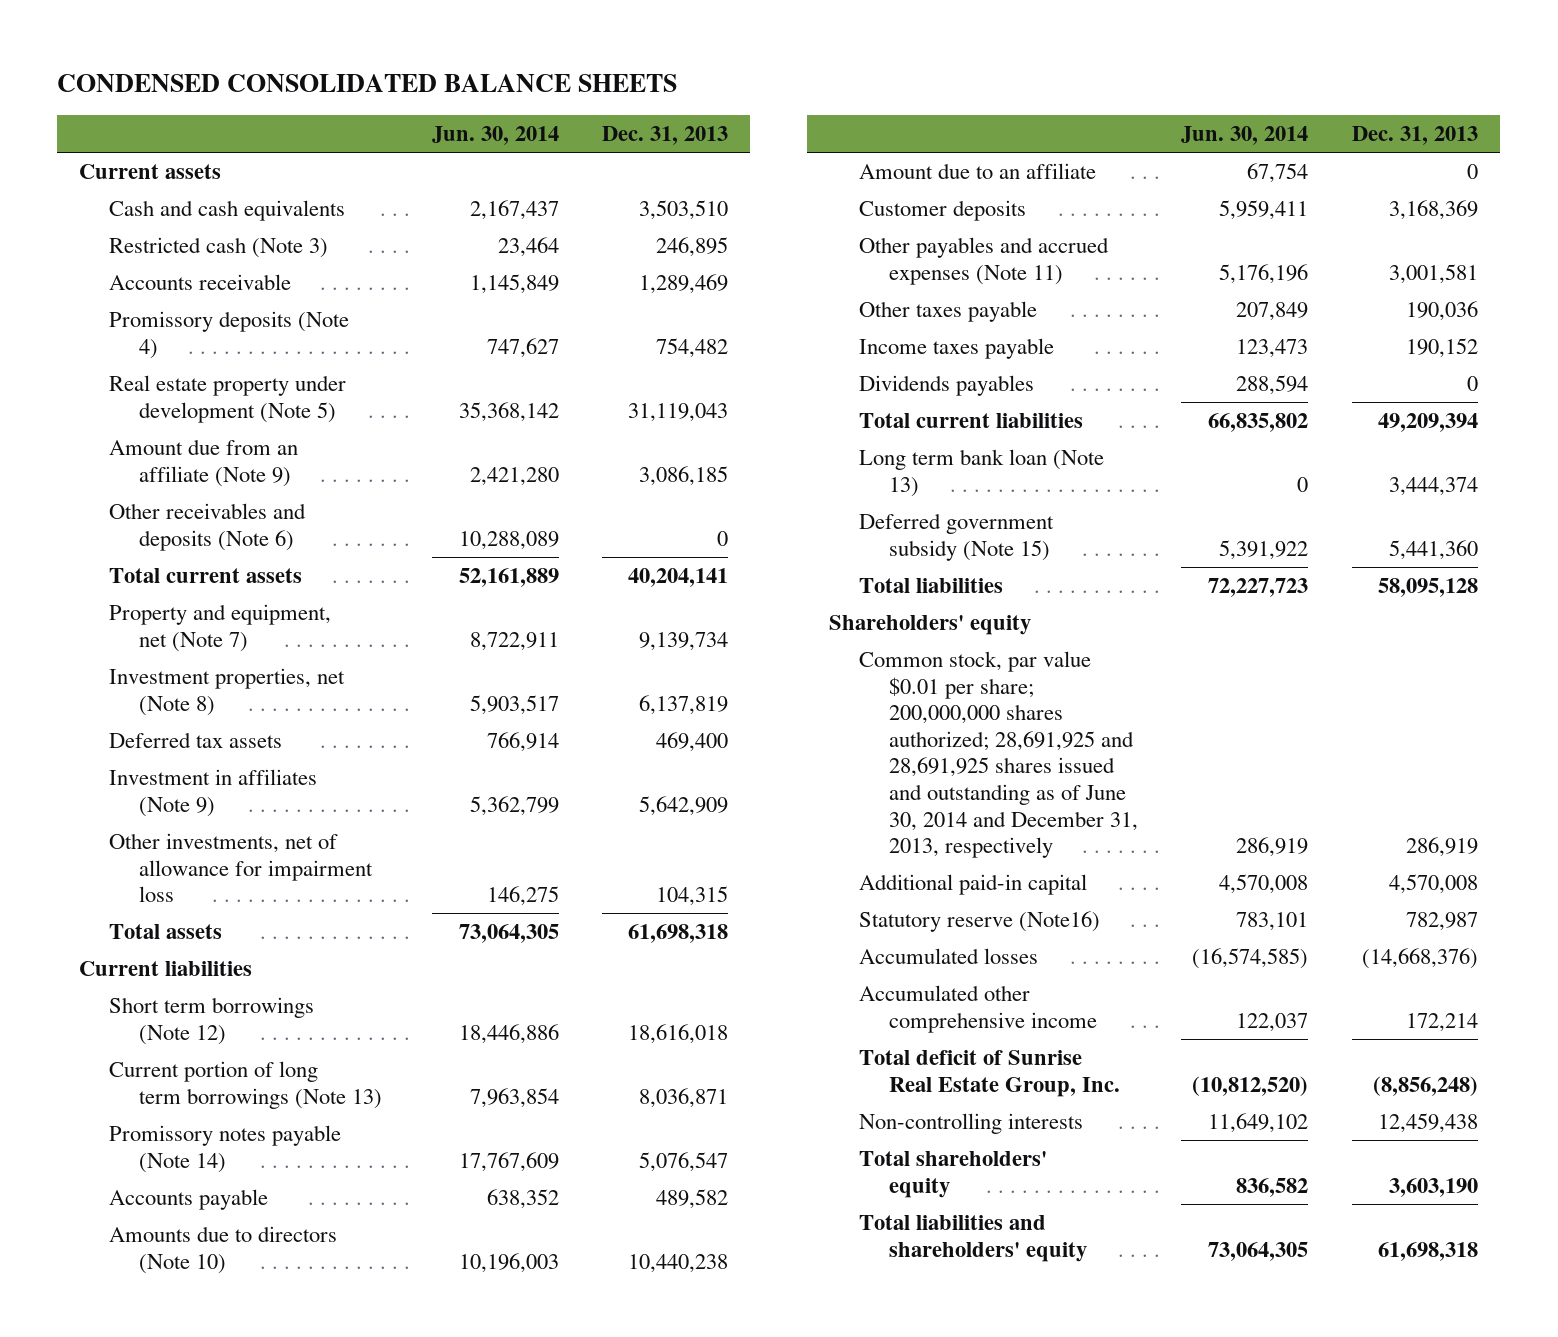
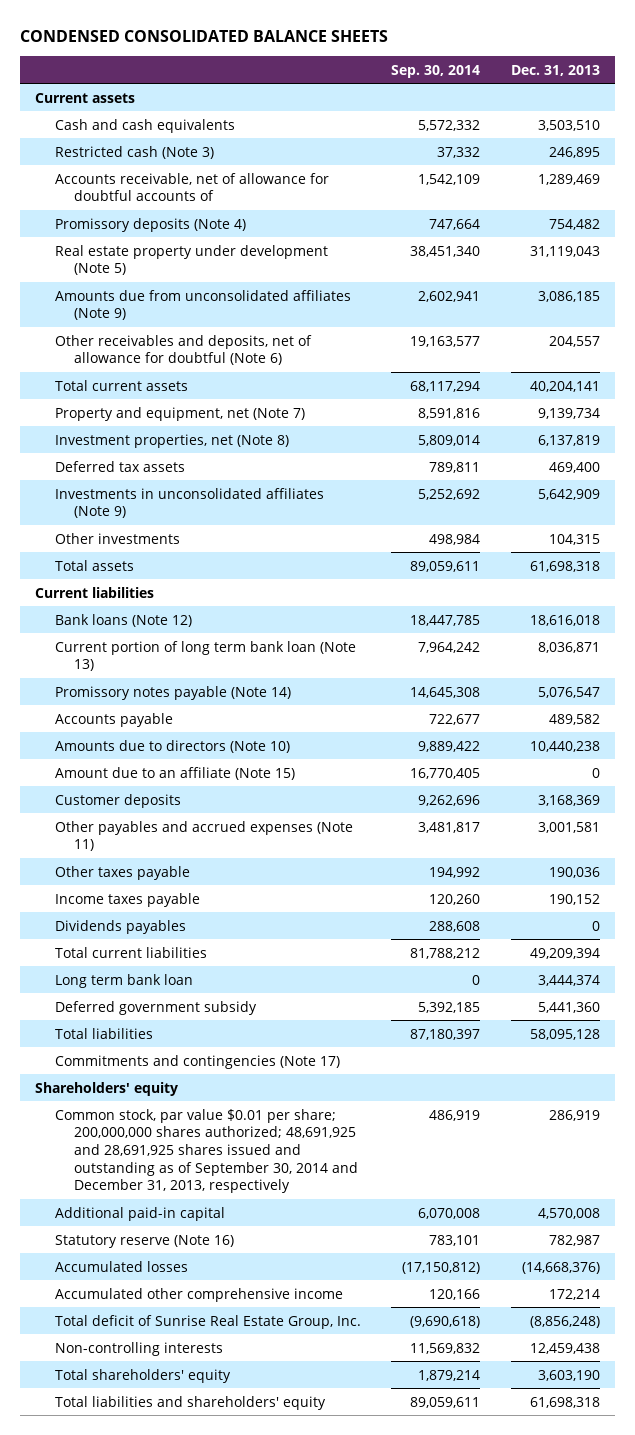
[431,126,559,146] Jun. 30, 2014 -> none
none -> [391,64,481,78] Sep. 30, 2014
[108,274,291,291] Accounts receivable -> [54,172,329,202] Accounts receivable, net of allowance for doubtful accounts of
[108,439,298,487] Amount due from an affiliate (Note 9) -> [54,289,351,321] Amounts due from unconsolidated affiliates (Note 9)
[108,503,306,551] Other receivables and deposits (Note 6) -> [54,334,312,366] Other receivables and deposits, net of allowance for doubtful (Note 6)
[717,530,729,546] 0 -> [548,335,600,347] 204,557
[108,769,317,817] Investment in affiliates (Note 9) -> [54,487,324,519] Investments in unconsolidated affiliates (Note 9)
[108,833,373,903] Other investments, net of allowance for impairment loss -> [54,532,180,544] Other investments
[108,997,314,1045] Short term borrowings (Note 12) -> [54,613,192,627] Bank loans (Note 12)
[108,1061,382,1109] Current portion of long term borrowings (Note 13) -> [54,640,356,672] Current portion of long term bank loan (Note 13)
[858,163,1096,180] Amount due to an affiliate -> [54,766,295,780] Amount due to an affiliate (Note 15)
[858,449,1104,497] Long term bank loan (Note 13) -> [54,973,193,988] Long term bank loan
[858,513,1054,561] Deferred government subsidy (Note 15) -> [54,1000,257,1015] Deferred government subsidy
none -> [54,1054,340,1069] Commitments and contingencies (Note 17)
[858,651,1138,859] Common stock, par value $0.01 per share; 200,000,000 shares authorized; 28,691,925 and 28,691,925 shares issued and outstanding as of June 30, 2014 and December 31, 2013, respectively -> [54,1108,359,1194] Common stock, par value $0.01 per share; 200,000,000 shares authorized; 48,691,925 and 28,691,925 shares issued and outstanding as of September 30, 2014 and December 31, 2013, respectively
[858,911,1100,933] Statutory reserve (Note16) -> [54,1234,234,1248] Statutory reserve (Note 16)

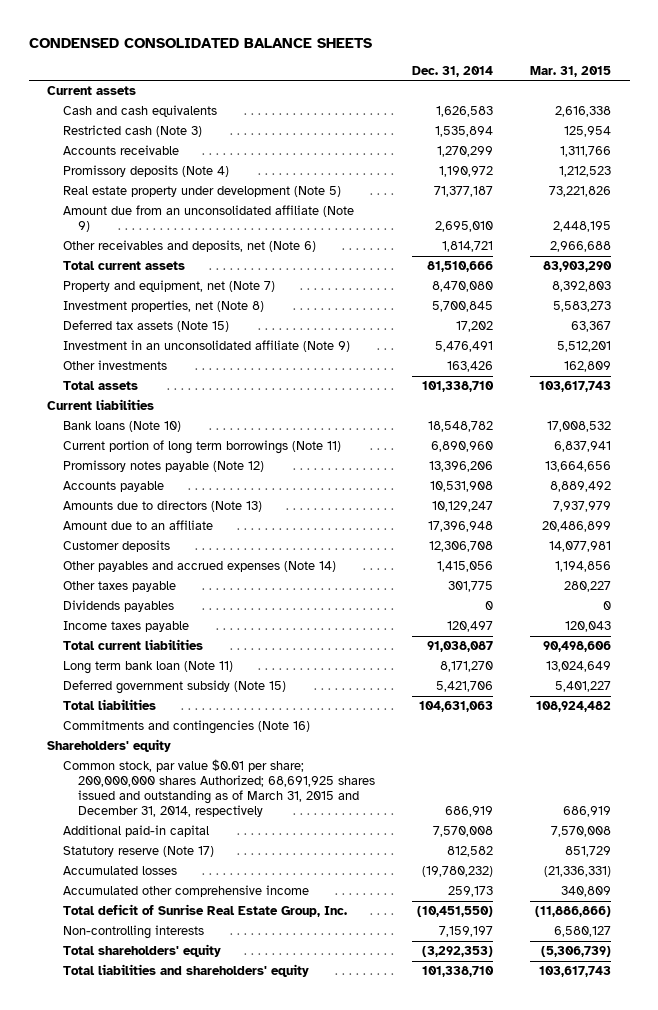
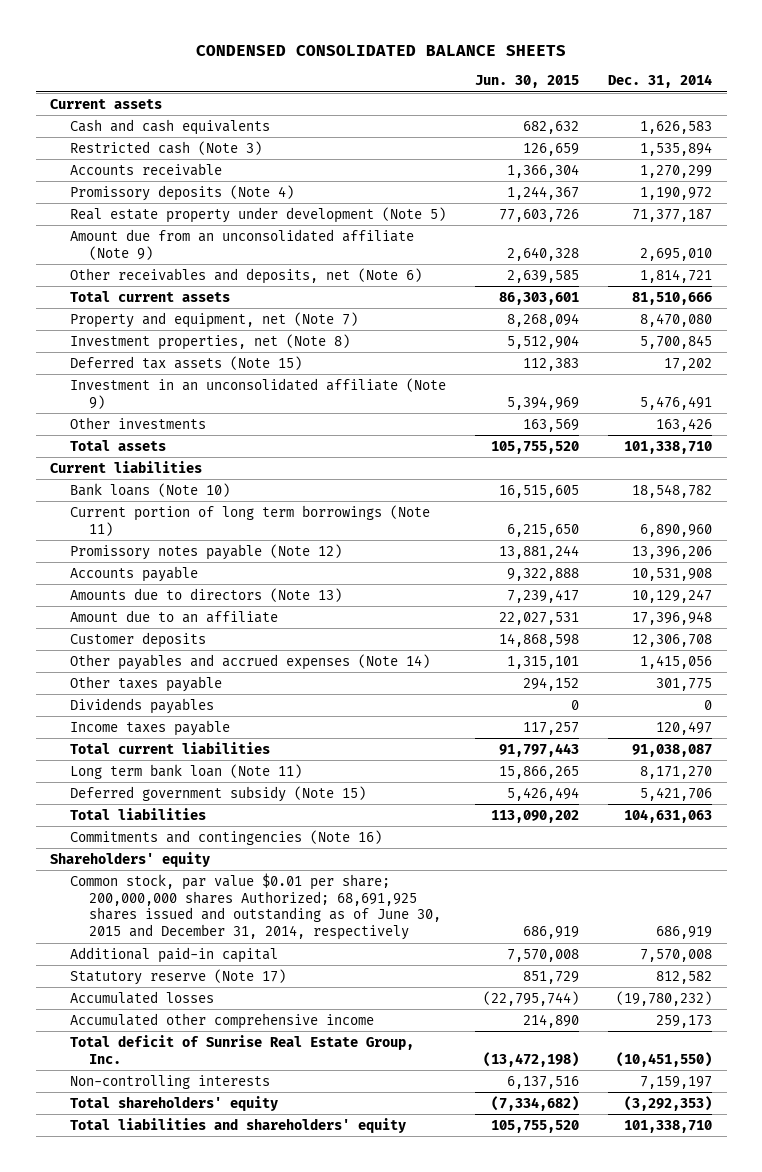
[530,65,612,77] Mar. 31, 2015 -> none
none -> [475,75,580,89] Jun. 30, 2015
[62,759,375,817] Common stock, par value $0.01 per share; 200,000,000 shares Authorized; 68,691,925 shares issued and outstanding as of March 31, 2015 and December 31, 2014, respectively -> [69,872,442,941] Common stock, par value $0.01 per share; 200,000,000 shares Authorized; 68,691,925 shares issued and outstanding as of June 30, 2015 and December 31, 2014, respectively

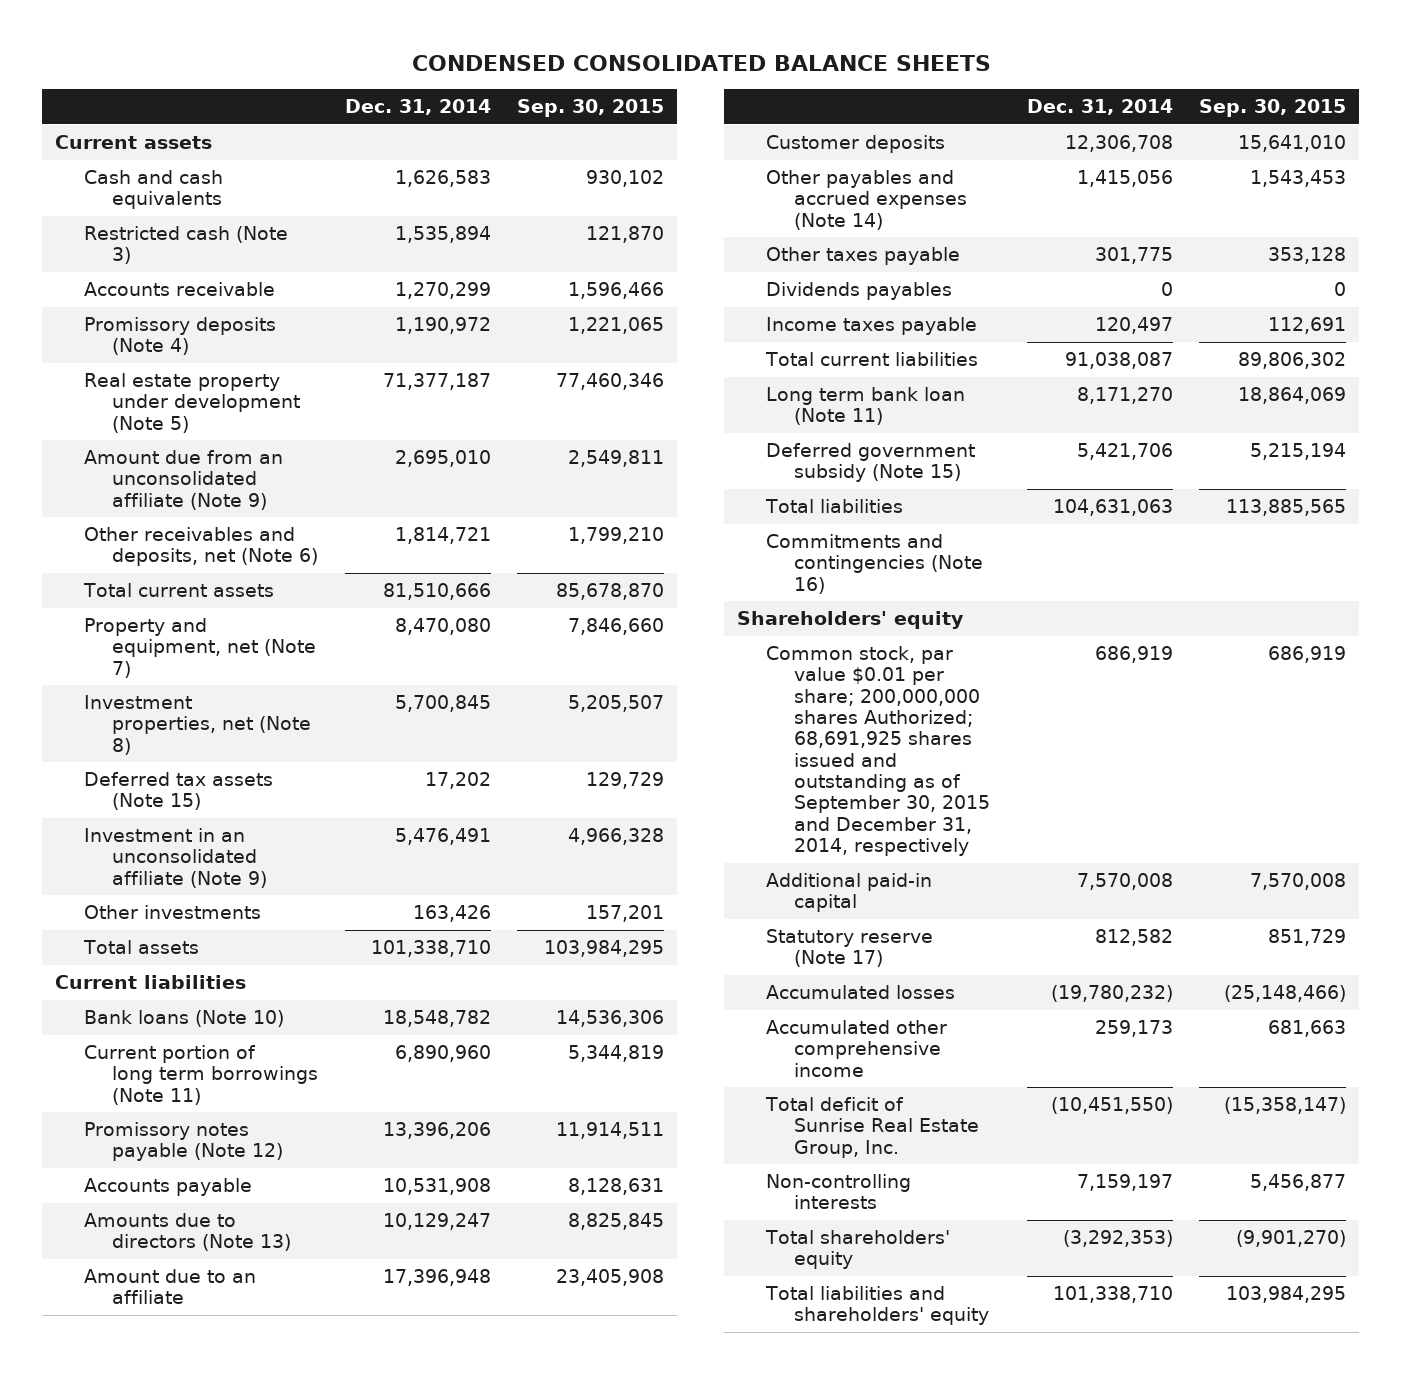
[475,75,580,89] Jun. 30, 2015 -> none
none -> [517,99,665,118] Sep. 30, 2015
[69,872,442,941] Common stock, par value $0.01 per share; 200,000,000 shares Authorized; 68,691,925 shares issued and outstanding as of June 30, 2015 and December 31, 2014, respectively -> [765,646,991,857] Common stock, par value $0.01 per share; 200,000,000 shares Authorized; 68,691,925 shares issued and outstanding as of September 30, 2015 and December 31, 2014, respectively

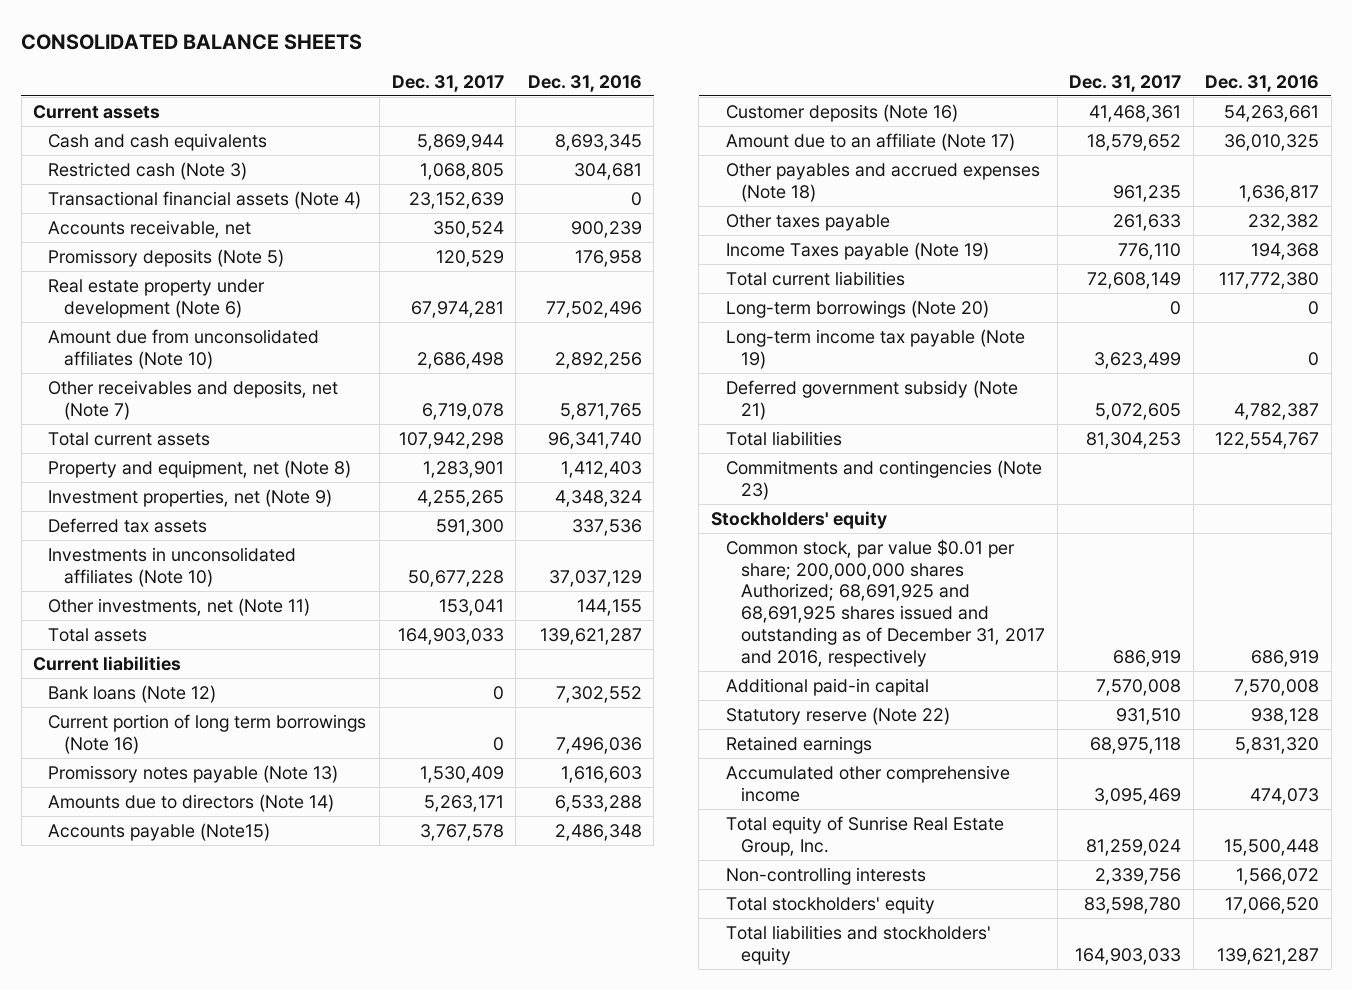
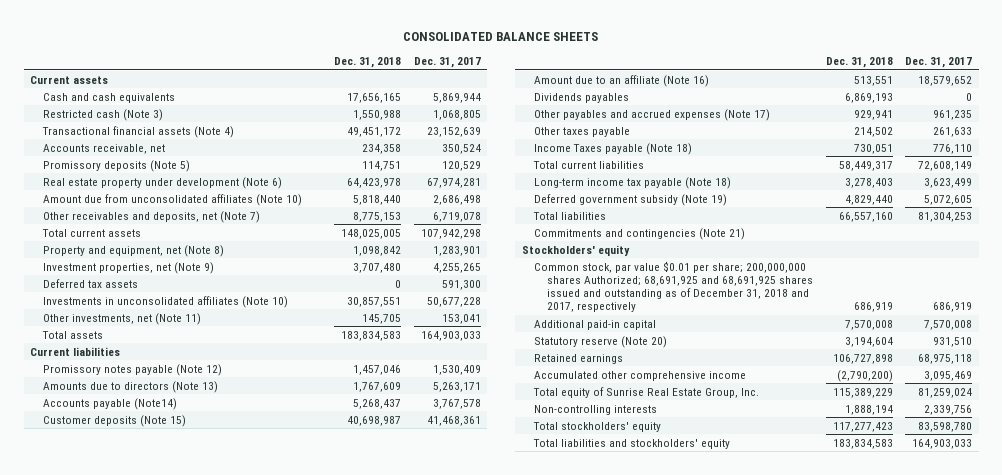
[527,74,642,92] Dec. 31, 2016 -> none
none -> [333,57,401,69] Dec. 31, 2018
[48,684,217,703] Bank loans (Note 12) -> none
[48,713,367,754] Current portion of long term borrowings (Note 16) -> none
[48,764,339,783] Promissory notes payable (Note 13) -> [42,363,222,376] Promissory notes payable (Note 12)
[48,793,335,812] Amounts due to directors (Note 14) -> [42,380,218,393] Amounts due to directors (Note 13)
[48,822,271,841] Accounts payable (Note15) -> [42,397,177,410] Accounts payable (Note14)
[725,103,958,122] Customer deposits (Note 16) -> [42,414,186,427] Customer deposits (Note 15)
[725,132,1015,151] Amount due to an affiliate (Note 17) -> [534,74,710,87] Amount due to an affiliate (Note 16)
none -> [534,92,630,103] Dividends payables
[725,162,1040,202] Other payables and accrued expenses (Note 18) -> [534,108,771,121] Other payables and accrued expenses (Note 17)
[725,241,989,260] Income Taxes payable (Note 19) -> [534,142,693,155] Income Taxes payable (Note 18)
[725,299,989,318] Long-term borrowings (Note 20) -> none
[725,328,1025,369] Long-term income tax payable (Note 19) -> [534,176,732,189] Long-term income tax payable (Note 18)
[725,379,1018,420] Deferred government subsidy (Note 21) -> [534,193,728,206] Deferred government subsidy (Note 19)
[725,459,1042,500] Commitments and contingencies (Note 23) -> [534,227,746,240] Commitments and contingencies (Note 21)
[725,538,1046,667] Common stock, par value $0.01 per share; 200,000,000 shares Authorized; 68,691,925 and 68,691,925 shares issued and outstanding as of December 31, 2017 and 2016, respectively -> [534,260,813,313] Common stock, par value $0.01 per share; 200,000,000 shares Authorized; 68,691,925 and 68,691,925 shares issued and outstanding as of December 31, 2018 and 2017, respectively
[725,706,950,725] Statutory reserve (Note 22) -> [534,335,668,348] Statutory reserve (Note 20)

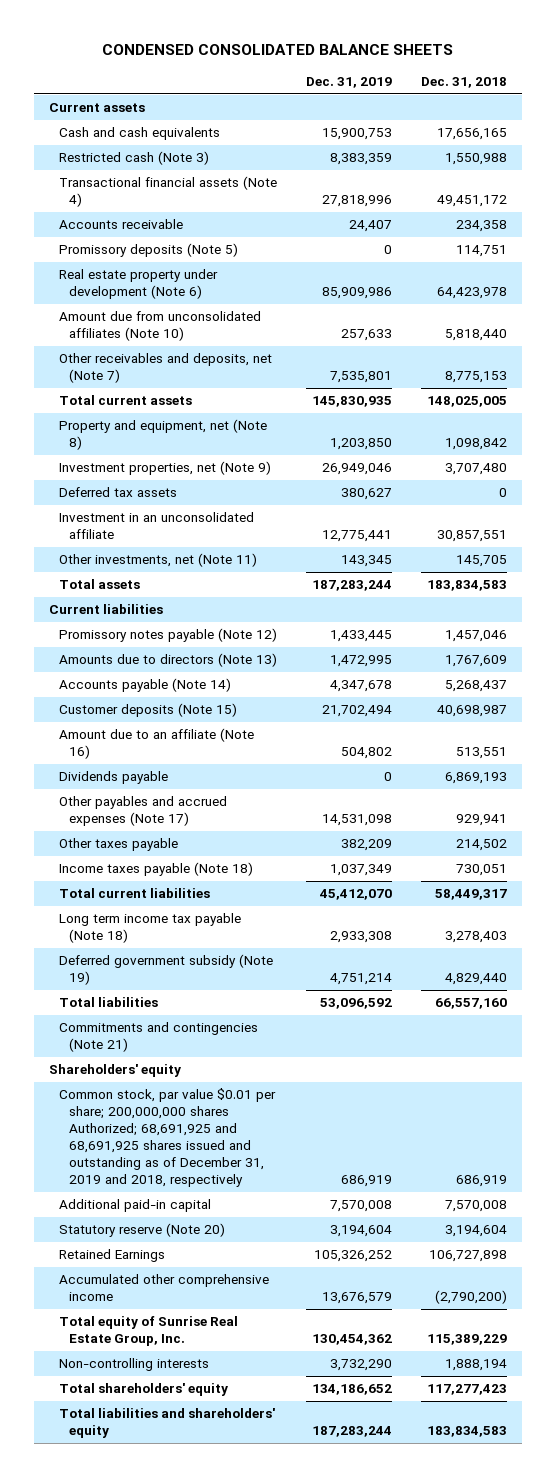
[403,32,599,42] CONSOLIDATED BALANCE SHEETS -> [101,44,453,56] CONDENSED CONSOLIDATED BALANCE SHEETS
[413,57,481,69] Dec. 31, 2017 -> none
none -> [305,77,392,89] Dec. 31, 2019
[42,143,165,154] Accounts receivable, net -> [58,219,183,230] Accounts receivable
[42,295,288,308] Investments in unconsolidated affiliates (Note 10) -> [58,512,254,540] Investment in an unconsolidated affiliate
[42,397,177,410] Accounts payable (Note14) -> [58,678,231,693] Accounts payable (Note 14)
[534,92,630,103] Dividends payables -> [58,771,168,785] Dividends payable
[534,142,693,155] Income Taxes payable (Note 18) -> [58,862,253,877] Income taxes payable (Note 18)
[534,176,732,189] Long-term income tax payable (Note 18) -> [58,913,241,944] Long term income tax payable (Note 18)
[521,244,630,256] Stockholders' equity -> [48,1064,181,1078] Shareholders' equity
[534,260,813,313] Common stock, par value $0.01 per share; 200,000,000 shares Authorized; 68,691,925 and 68,691,925 shares issued and outstanding as of December 31, 2018 and 2017, respectively -> [58,1088,276,1187] Common stock, par value $0.01 per share; 200,000,000 shares Authorized; 68,691,925 and 68,691,925 shares issued and outstanding as of December 31, 2019 and 2018, respectively
[534,353,624,364] Retained earnings -> [58,1249,165,1263] Retained Earnings
[533,421,662,432] Total stockholders' equity -> [58,1383,228,1397] Total shareholders' equity
[533,438,731,449] Total liabilities and stockholders' equity -> [58,1408,275,1439] Total liabilities and shareholders' equity

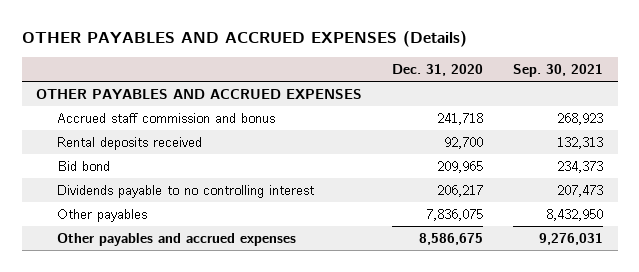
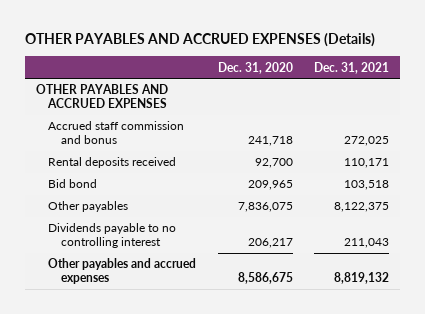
[512,64,603,78] Sep. 30, 2021 -> none
none -> [314,61,390,74] Dec. 31, 2021
[57,184,315,198] Dividends payable to no controlling interest -> [48,223,177,249] Dividends payable to no controlling interest

